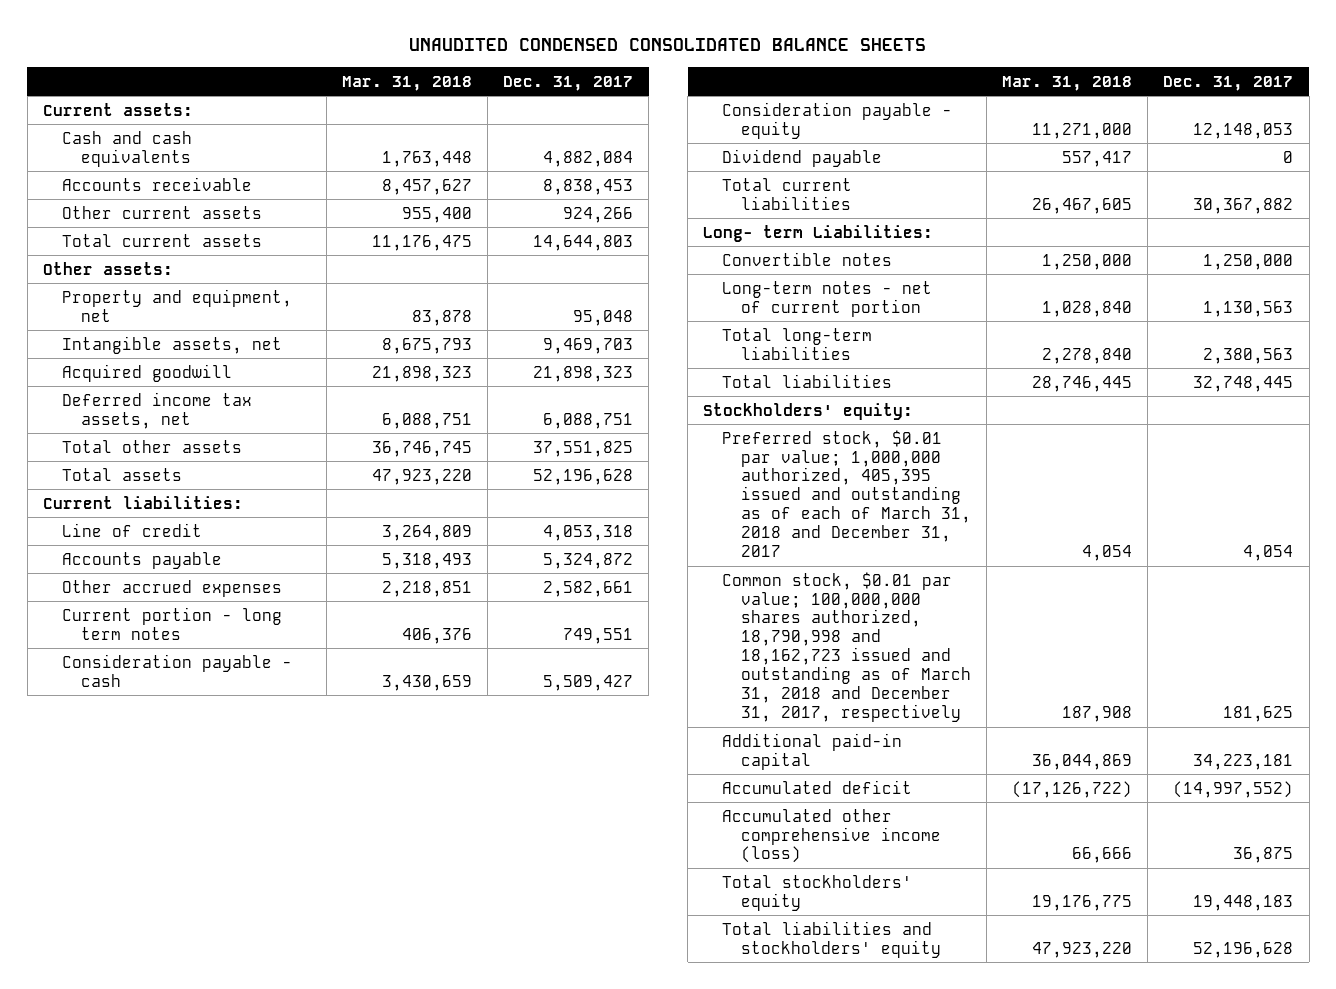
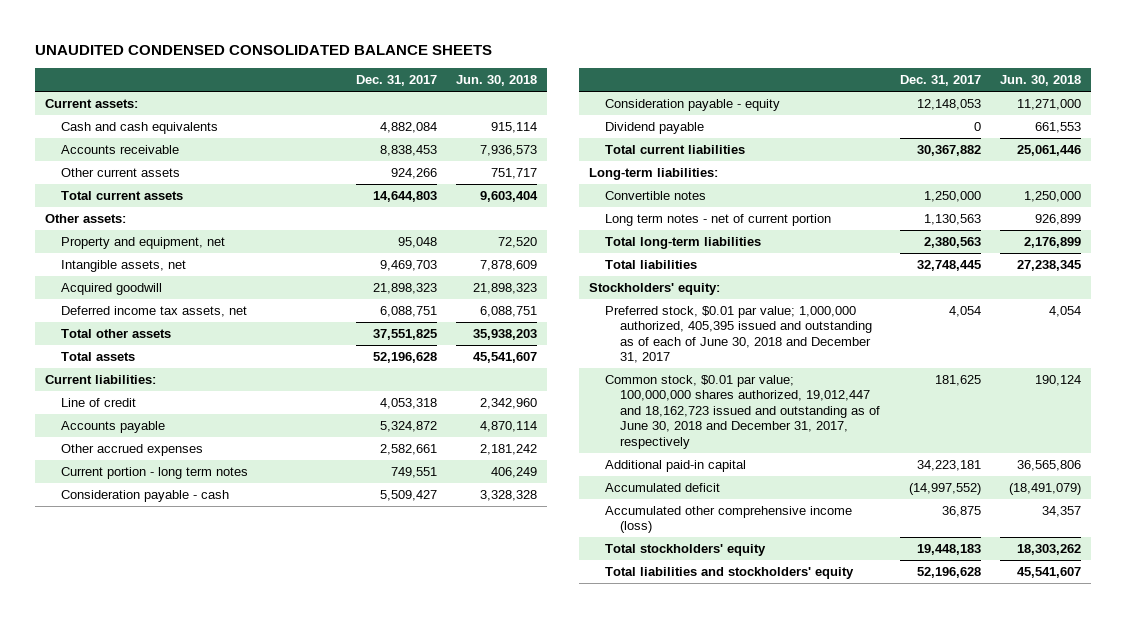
[341,75,472,91] Mar. 31, 2018 -> none
none -> [456,75,538,87] Jun. 30, 2018
[703,224,934,242] Long- term Liabilities: -> [588,167,718,180] Long-term liabilities:
[722,280,933,317] Long-term notes - net of current portion -> [604,213,831,226] Long term notes - net of current portion
[722,429,971,558] Preferred stock, $0.01 par value; 1,000,000 authorized, 405,395 issued and outstanding as of each of March 31, 2018 and December 31, 2017 -> [604,305,873,364] Preferred stock, $0.01 par value; 1,000,000 authorized, 405,395 issued and outstanding as of each of June 30, 2018 and December 31, 2017
[722,571,971,723] Common stock, $0.01 par value; 100,000,000 shares authorized, 18,790,998 and 18,162,723 issued and outstanding as of March 31, 2018 and December 31, 2017, respectively -> [604,374,881,449] Common stock, $0.01 par value; 100,000,000 shares authorized, 19,012,447 and 18,162,723 issued and outstanding as of June 30, 2018 and December 31, 2017, respectively

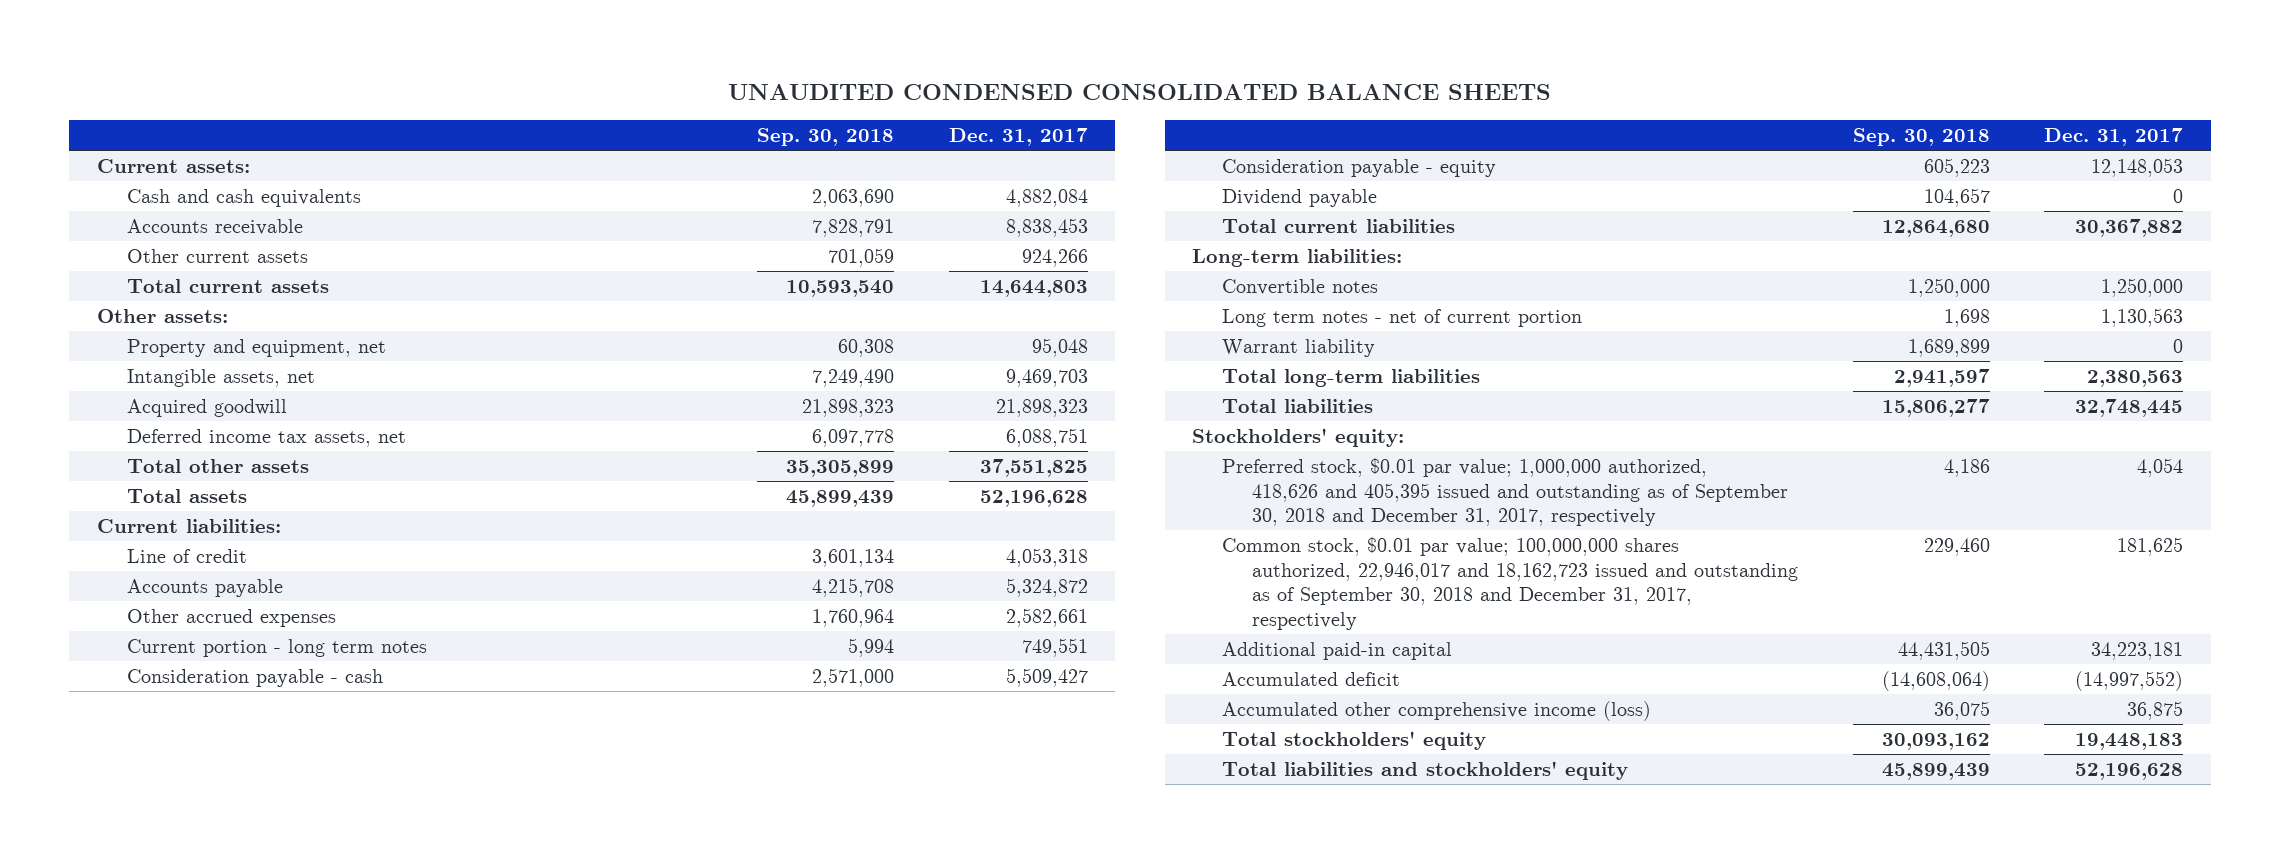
[456,75,538,87] Jun. 30, 2018 -> none
none -> [757,128,895,147] Sep. 30, 2018
none -> [1222,338,1376,357] Warrant liability
[604,305,873,364] Preferred stock, $0.01 par value; 1,000,000 authorized, 405,395 issued and outstanding as of each of June 30, 2018 and December 31, 2017 -> [1222,457,1789,527] Preferred stock, $0.01 par value; 1,000,000 authorized, 418,626 and 405,395 issued and outstanding as of September 30, 2018 and December 31, 2017, respectively
[604,374,881,449] Common stock, $0.01 par value; 100,000,000 shares authorized, 19,012,447 and 18,162,723 issued and outstanding as of June 30, 2018 and December 31, 2017, respectively -> [1222,536,1799,630] Common stock, $0.01 par value; 100,000,000 shares authorized, 22,946,017 and 18,162,723 issued and outstanding as of September 30, 2018 and December 31, 2017, respectively

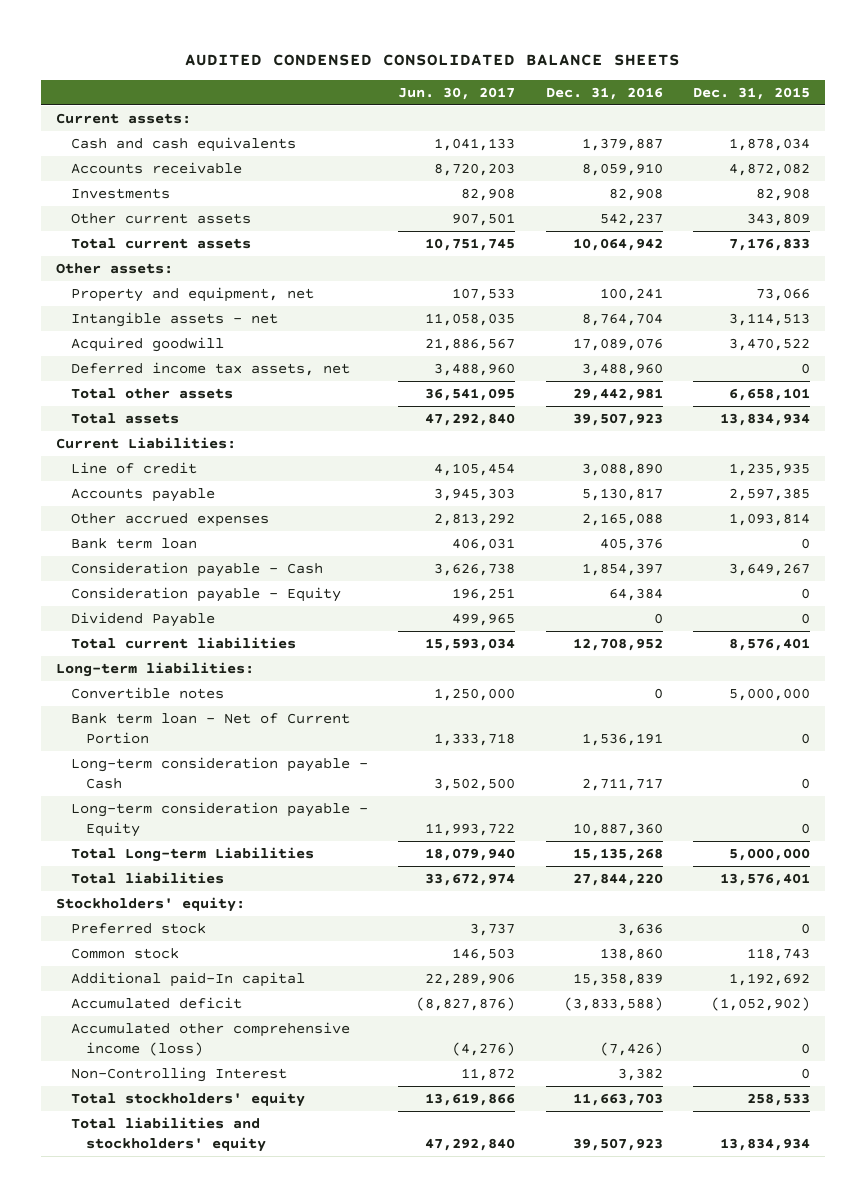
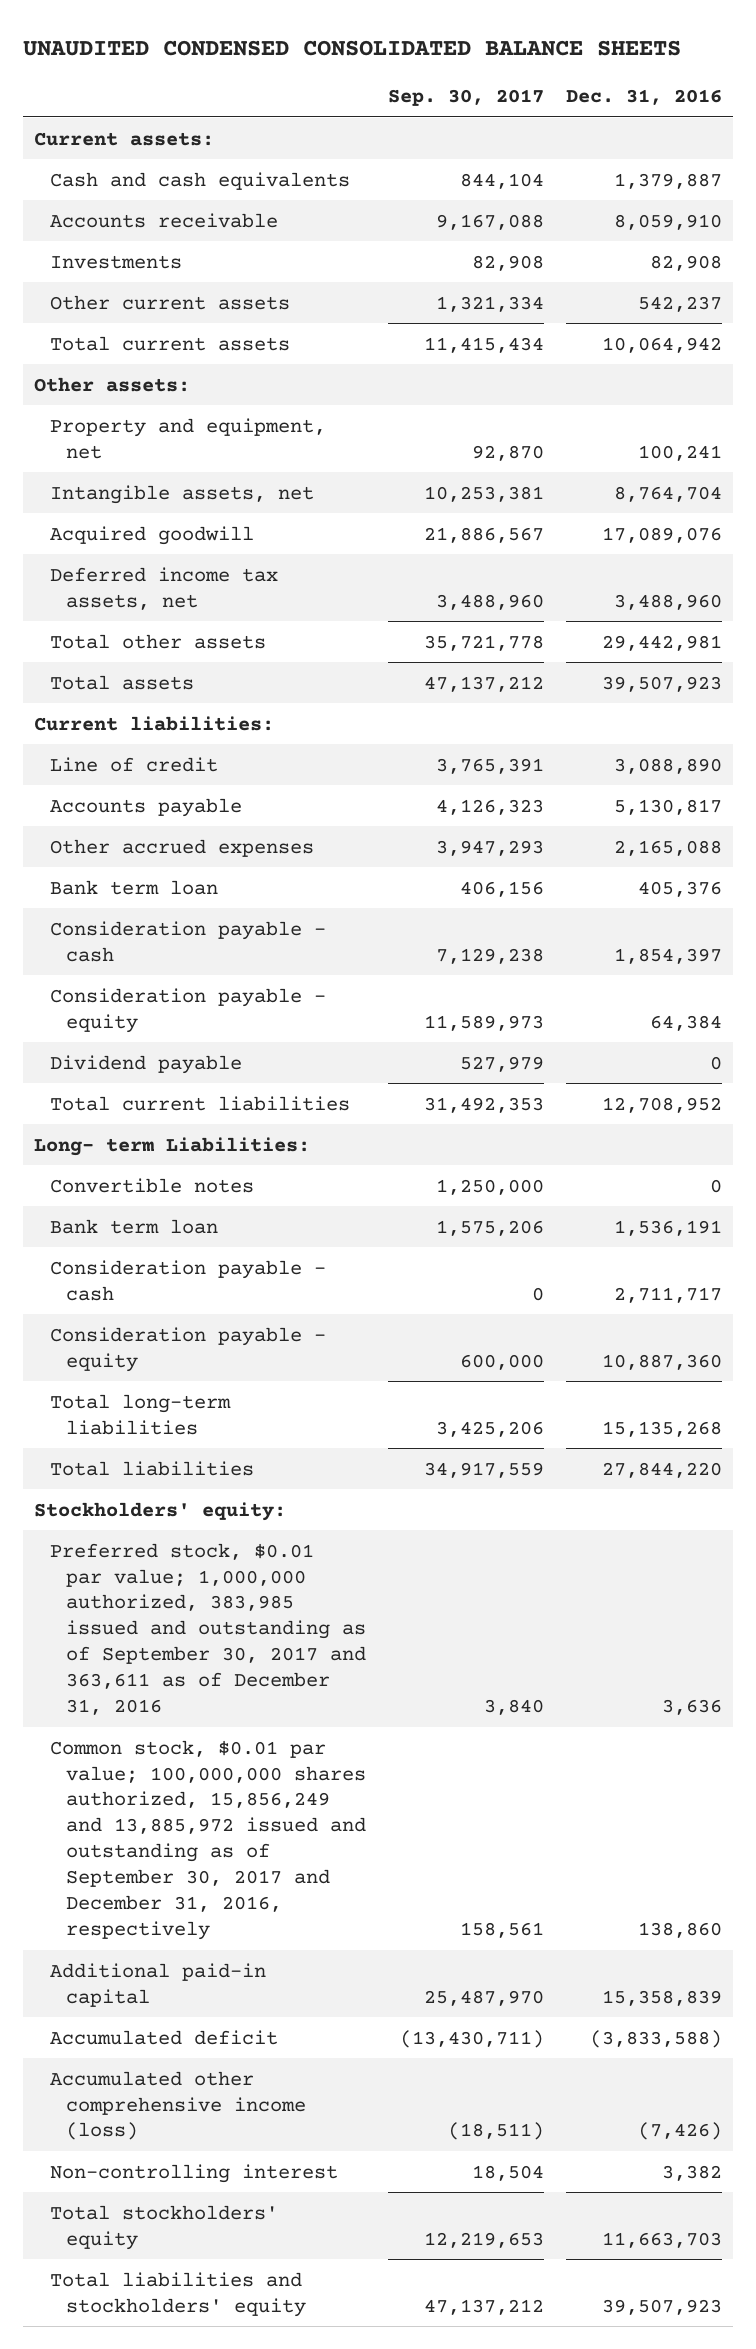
[184,53,680,66] AUDITED CONDENSED CONSOLIDATED BALANCE SHEETS -> [22,40,681,57] UNAUDITED CONDENSED CONSOLIDATED BALANCE SHEETS
[398,87,516,101] Jun. 30, 2017 -> none
[692,87,810,101] Dec. 31, 2015 -> none
none -> [387,89,544,107] Sep. 30, 2017
[70,312,278,328] Intangible assets - net -> [49,484,314,504] Intangible assets, net
[55,437,236,450] Current Liabilities: -> [33,715,274,731] Current liabilities:
[70,562,323,578] Consideration payable - Cash -> [49,920,326,962] Consideration payable - cash
[70,587,341,603] Consideration payable - Equity -> [49,987,326,1033] Consideration payable - equity
[70,612,215,628] Dividend Payable -> [49,1054,242,1074] Dividend payable
[55,662,254,678] Long-term liabilities: -> [33,1136,310,1156] Long- term Liabilities:
[70,713,350,744] Bank term loan - Net of Current Portion -> [49,1218,218,1234] Bank term loan
[70,757,368,789] Long-term consideration payable - Cash -> [49,1259,326,1301] Consideration payable - cash
[70,802,368,837] Long-term consideration payable - Equity -> [49,1326,326,1372] Consideration payable - equity
[70,847,314,863] Total Long-term Liabilities -> [49,1393,231,1435] Total long-term liabilities
[70,923,206,935] Preferred stock -> [49,1542,366,1715] Preferred stock, $0.01 par value; 1,000,000 authorized, 383,985 issued and outstanding as of September 30, 2017 and 363,611 as of December 31, 2016
[70,948,179,960] Common stock -> [49,1739,366,1940] Common stock, $0.01 par value; 100,000,000 shares authorized, 15,856,249 and 13,885,972 issued and outstanding as of September 30, 2017 and December 31, 2016, respectively
[70,972,305,988] Additional paid-In capital -> [49,1962,266,2007] Additional paid-in capital
[70,1067,287,1083] Non-Controlling Interest -> [49,2163,338,2183] Non-controlling interest

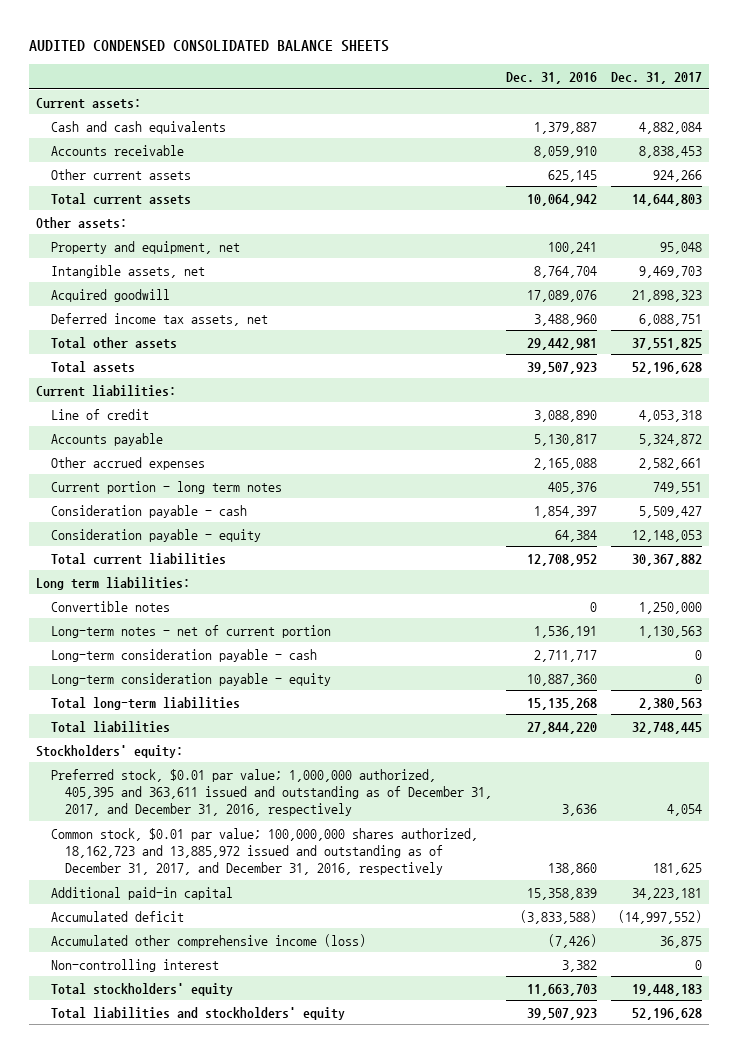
[22,40,681,57] UNAUDITED CONDENSED CONSOLIDATED BALANCE SHEETS -> [28,40,389,53] AUDITED CONDENSED CONSOLIDATED BALANCE SHEETS
[387,89,544,107] Sep. 30, 2017 -> none
none -> [611,71,703,84] Dec. 31, 2017
[49,254,182,269] Investments -> none
[637,295,722,312] 542,237 -> [548,169,598,182] 625,145
[49,879,218,895] Bank term loan -> [50,480,282,494] Current portion - long term notes
[49,1054,242,1074] Dividend payable -> none
[33,1136,310,1156] Long- term Liabilities: -> [35,576,190,590] Long term liabilities:
[49,1218,218,1234] Bank term loan -> [50,624,331,638] Long-term notes - net of current portion
[49,1259,326,1301] Consideration payable - cash -> [50,648,317,662] Long-term consideration payable - cash
[49,1326,326,1372] Consideration payable - equity -> [50,672,331,686] Long-term consideration payable - equity
[49,1542,366,1715] Preferred stock, $0.01 par value; 1,000,000 authorized, 383,985 issued and outstanding as of September 30, 2017 and 363,611 as of December 31, 2016 -> [50,768,493,817] Preferred stock, $0.01 par value; 1,000,000 authorized, 405,395 and 363,611 issued and outstanding as of December 31, 2017, and December 31, 2016, respectively
[49,1739,366,1940] Common stock, $0.01 par value; 100,000,000 shares authorized, 15,856,249 and 13,885,972 issued and outstanding as of September 30, 2017 and December 31, 2016, respectively -> [50,827,478,876] Common stock, $0.01 par value; 100,000,000 shares authorized, 18,162,723 and 13,885,972 issued and outstanding as of December 31, 2017, and December 31, 2016, respectively

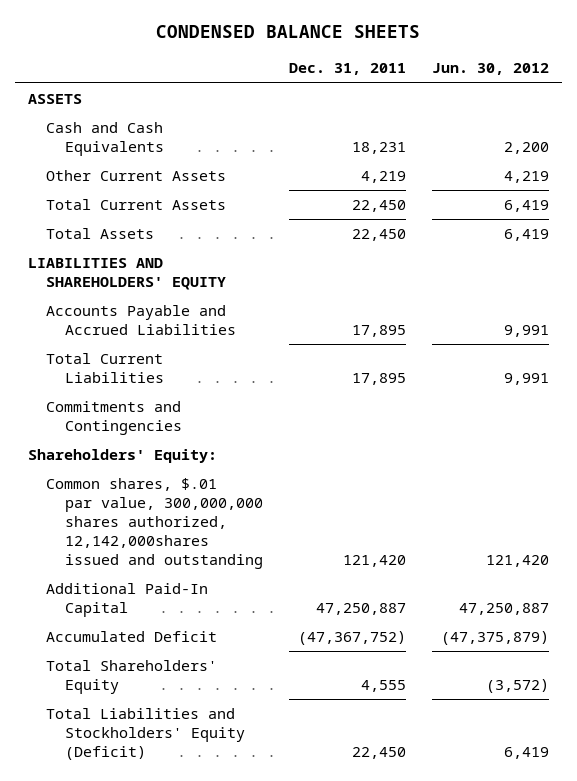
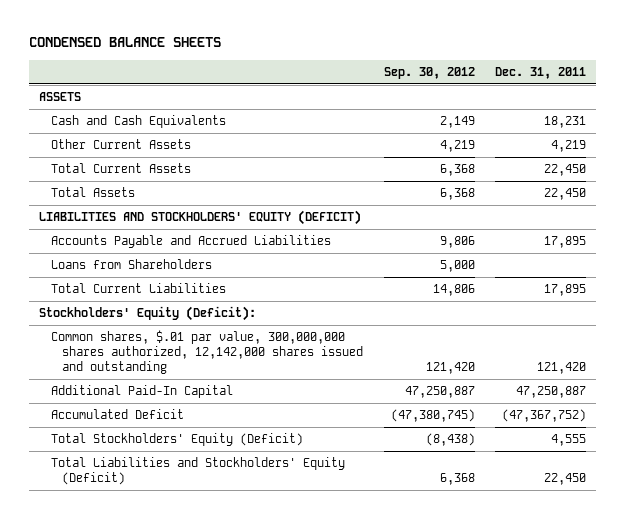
[432,63,550,76] Jun. 30, 2012 -> none
none -> [383,67,475,80] Sep. 30, 2012
[27,258,227,291] LIABILITIES AND SHAREHOLDERS' EQUITY -> [38,210,361,226] LIABILITIES AND STOCKHOLDERS' EQUITY (DEFICIT)
none -> [50,259,212,270] Loans from Shareholders
[46,401,182,436] Commitments and Contingencies -> none
[27,449,217,464] Shareholders' Equity: -> [38,306,256,322] Stockholders' Equity (Deficit):
[46,478,263,569] Common shares, $.01 par value, 300,000,000 shares authorized, 12,142,000shares issued and outstanding -> [50,330,364,374] Common shares, $.01 par value, 300,000,000 shares authorized, 12,142,000 shares issued and outstanding
[46,660,218,695] Total Shareholders' Equity -> [50,433,303,447] Total Stockholders' Equity (Deficit)

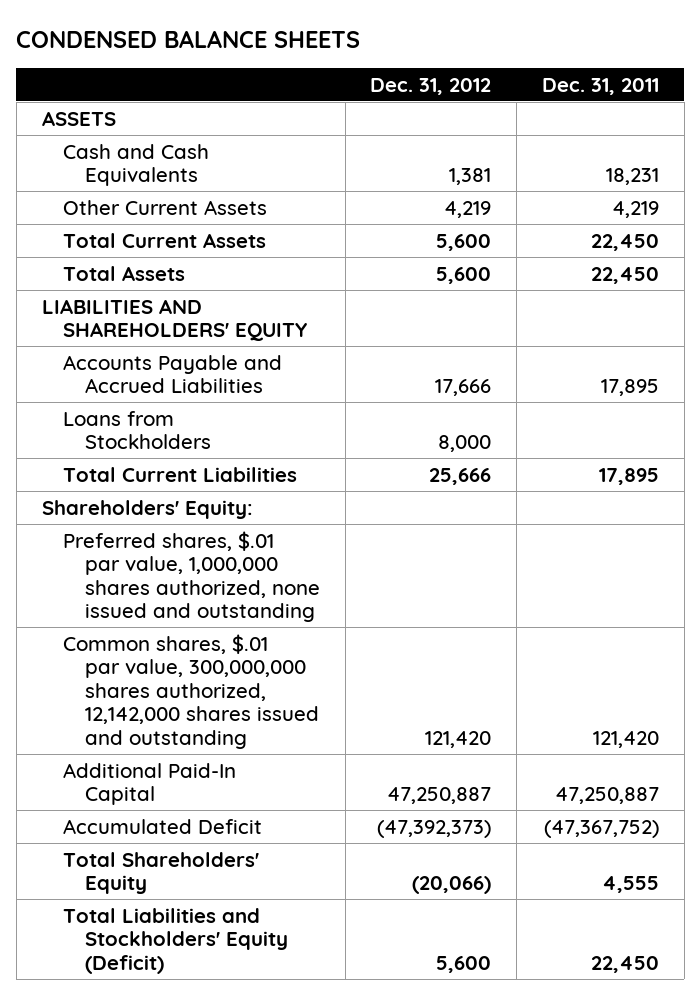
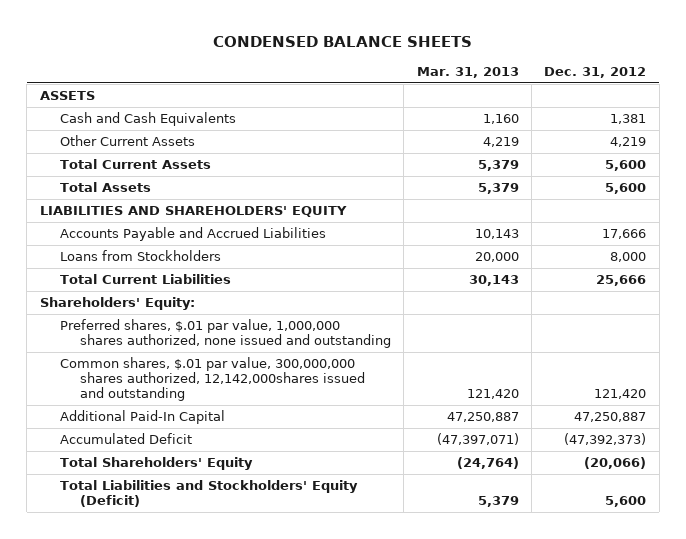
[541,77,659,95] Dec. 31, 2011 -> none
none -> [416,66,519,78] Mar. 31, 2013
[63,633,319,749] Common shares, $.01 par value, 300,000,000 shares authorized, 12,142,000 shares issued and outstanding -> [59,357,366,402] Common shares, $.01 par value, 300,000,000 shares authorized, 12,142,000shares issued and outstanding

